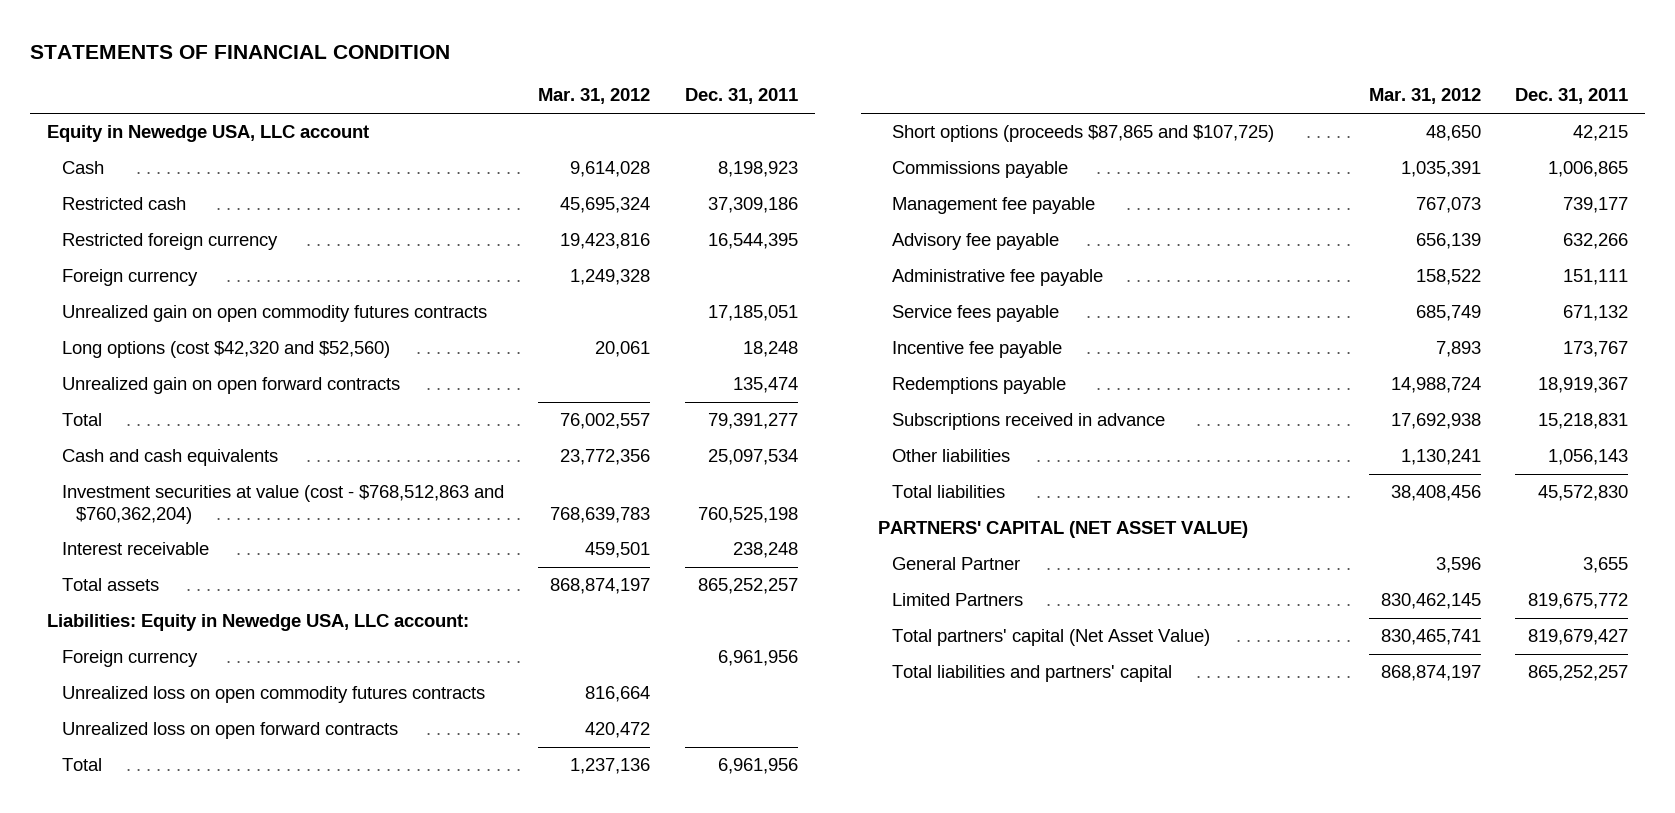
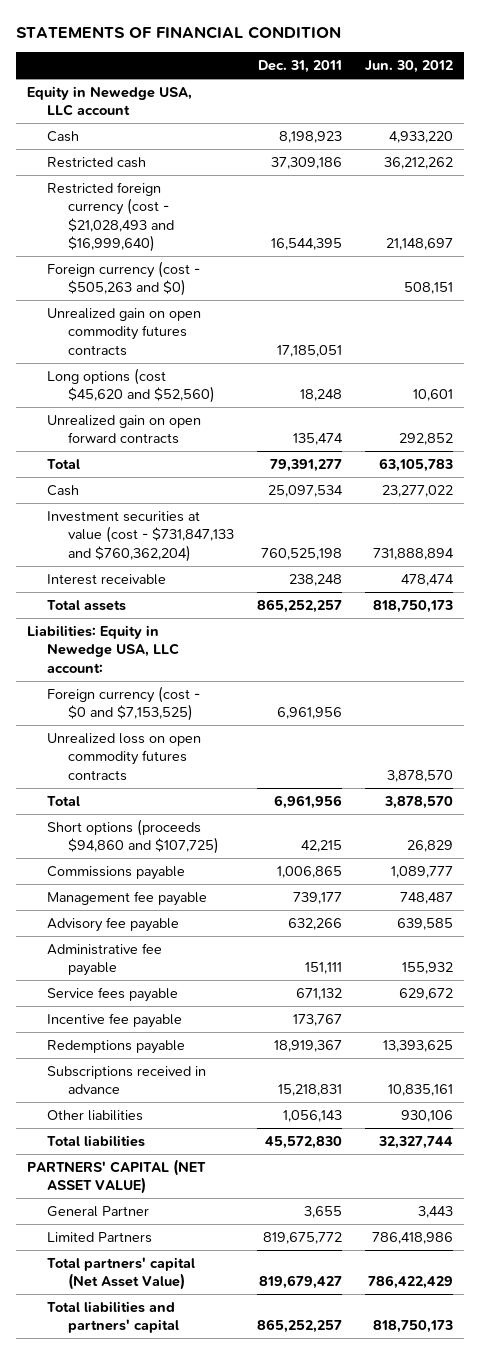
[538,88,651,105] Mar. 31, 2012 -> none
none -> [364,60,453,74] Jun. 30, 2012
[61,233,278,251] Restricted foreign currency -> [47,181,174,253] Restricted foreign currency (cost - $21,028,493 and $16,999,640)
[61,269,198,287] Foreign currency -> [47,260,201,297] Foreign currency (cost - $505,263 and $0)
[61,341,390,359] Long options (cost $42,320 and $52,560) -> [47,367,215,404] Long options (cost $45,620 and $52,560)
[61,449,278,467] Cash and cash equivalents -> [47,484,80,496] Cash
[61,485,504,524] Investment securities at value (cost - $768,512,863 and $760,362,204) -> [47,510,234,562] Investment securities at value (cost - $731,847,133 and $760,362,204)
[61,650,198,668] Foreign currency -> [47,685,201,722] Foreign currency (cost - $0 and $7,153,525)
[61,722,398,740] Unrealized loss on open forward contracts -> none
[892,125,1275,143] Short options (proceeds $87,865 and $107,725) -> [47,818,219,855] Short options (proceeds $94,860 and $107,725)

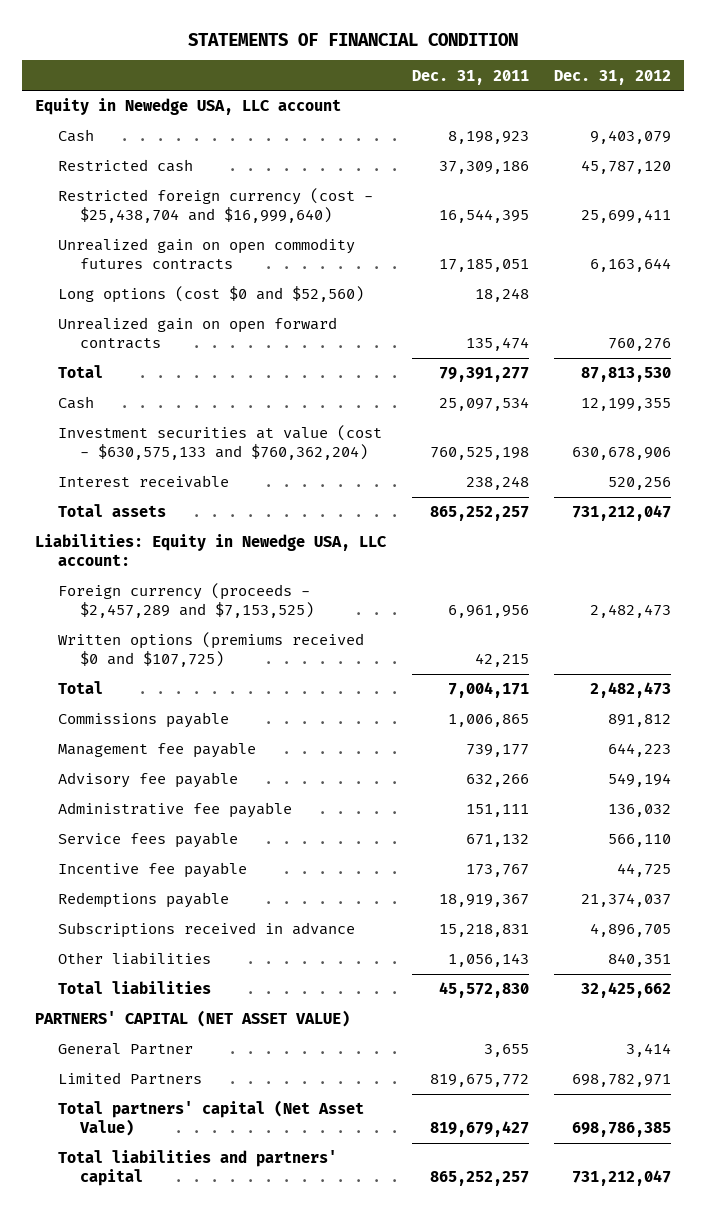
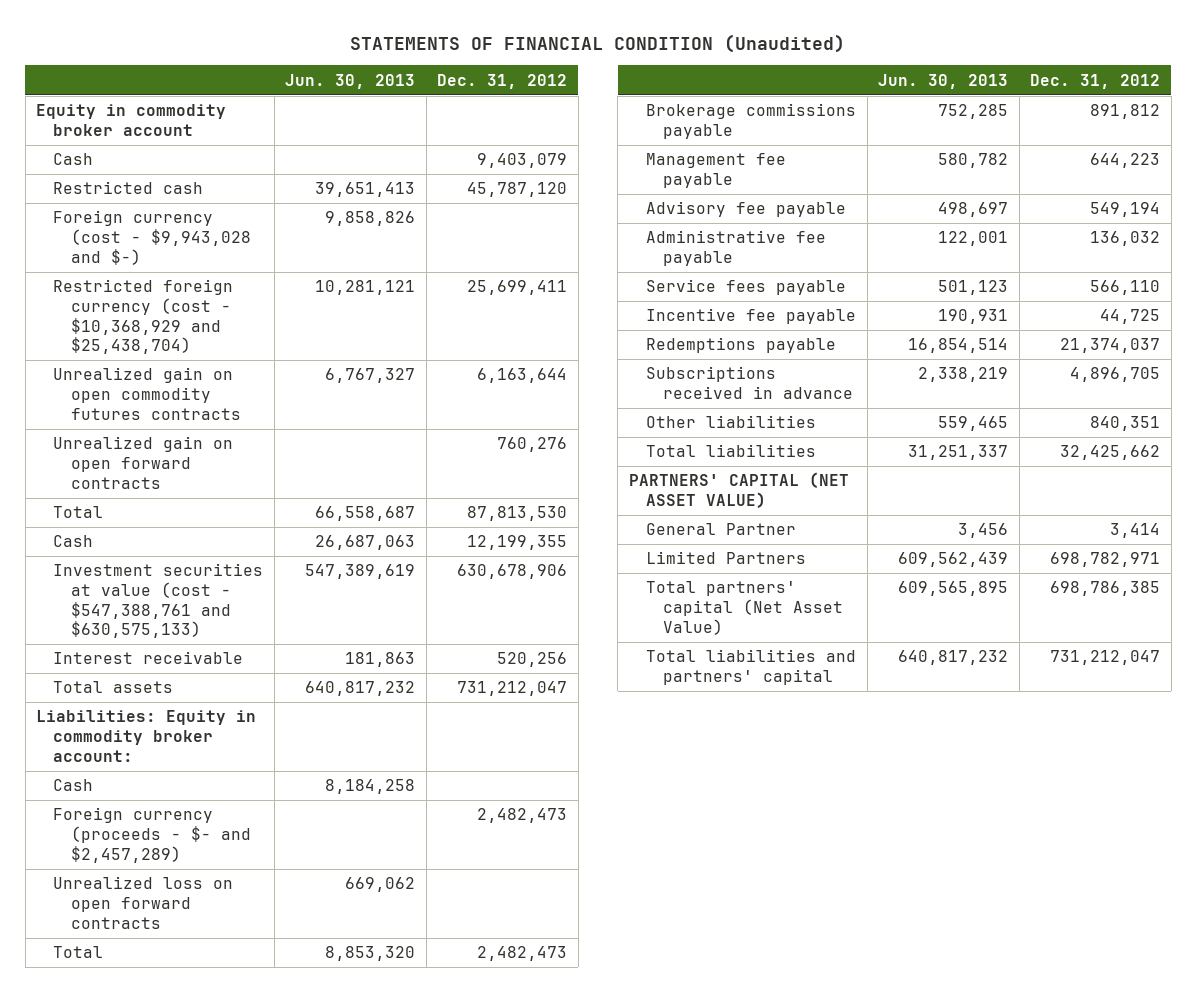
[188,32,519,46] STATEMENTS OF FINANCIAL CONDITION -> [350,33,846,53] STATEMENTS OF FINANCIAL CONDITION (Unaudited)
[411,69,529,85] Dec. 31, 2011 -> none
none -> [285,73,416,89] Jun. 30, 2013
[35,98,342,116] Equity in Newedge USA, LLC account -> [36,104,227,137] Equity in commodity broker account
none -> [53,210,251,265] Foreign currency (cost - $9,943,028 and $-)
[57,188,373,224] Restricted foreign currency (cost - $25,438,704 and $16,999,640) -> [53,279,234,355] Restricted foreign currency (cost - $10,368,929 and $25,438,704)
[57,286,364,304] Long options (cost $0 and $52,560) -> none
[57,425,382,461] Investment securities at value (cost - $630,575,133 and $760,362,204) -> [53,563,264,639] Investment securities at value (cost - $547,388,761 and $630,575,133)
[57,632,364,668] Written options (premiums received $0 and $107,725) -> none
[35,534,388,567] Liabilities: Equity in Newedge USA, LLC account: -> [36,710,257,762] Liabilities: Equity in commodity broker account:
none -> [53,779,94,792] Cash
[57,583,315,619] Foreign currency (proceeds - $2,457,289 and $7,153,525) -> [53,807,251,863] Foreign currency (proceeds - $- and $2,457,289)
none -> [53,876,234,929] Unrealized loss on open forward contracts
[57,712,229,729] Commissions payable -> [646,103,857,140] Brokerage commissions payable

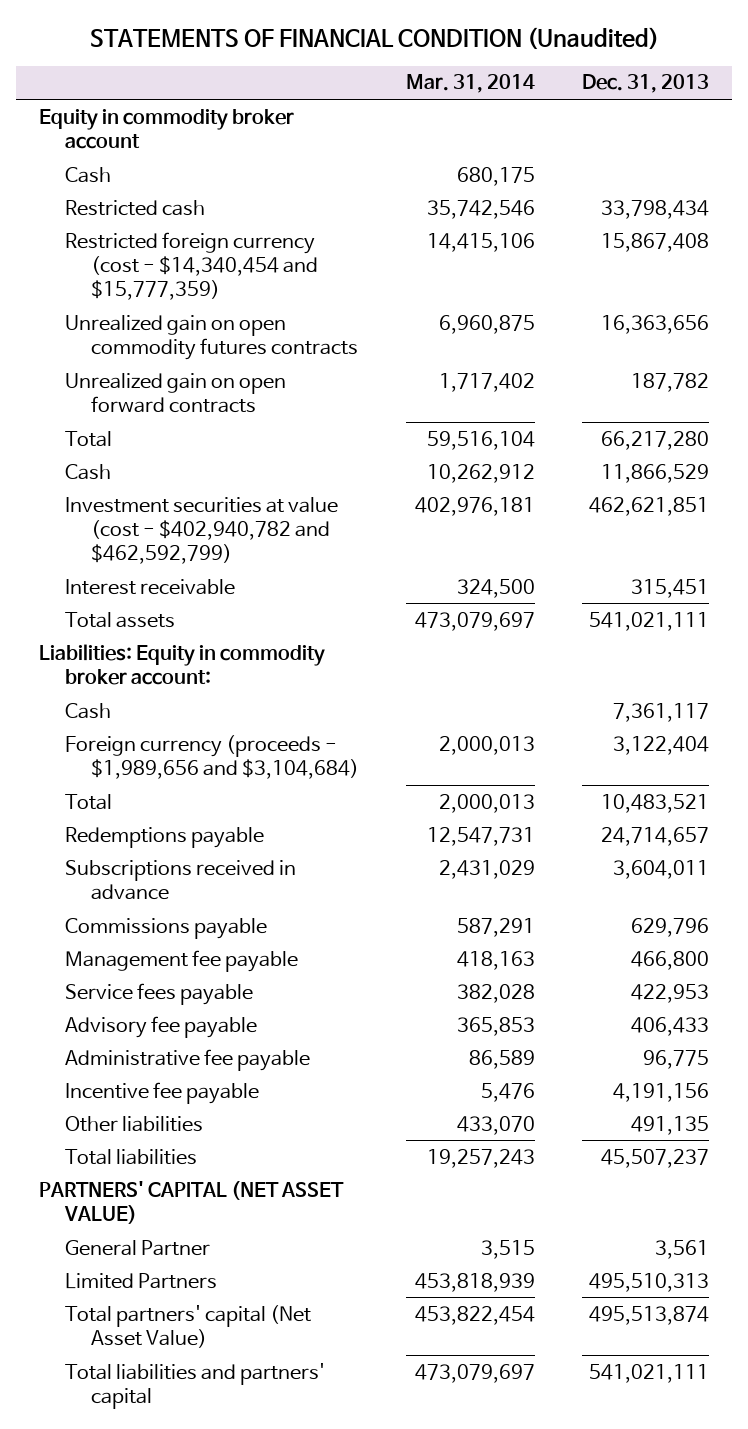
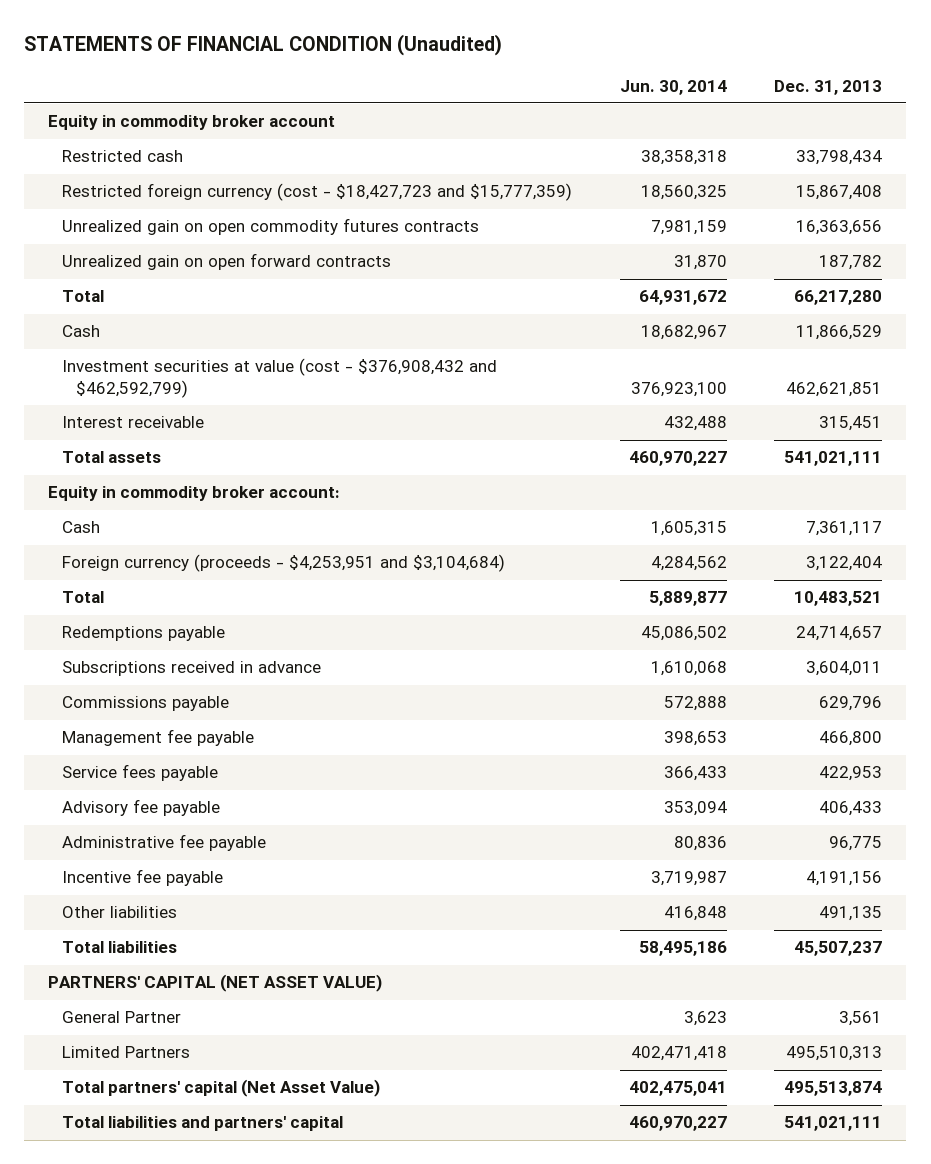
[405,74,535,94] Mar. 31, 2014 -> none
none -> [619,79,727,95] Jun. 30, 2014
[65,166,112,183] Cash -> none
[65,231,318,301] Restricted foreign currency (cost - $14,340,454 and $15,777,359) -> [62,183,573,202] Restricted foreign currency (cost - $18,427,723 and $15,777,359)
[65,496,339,565] Investment securities at value (cost - $402,940,782 and $462,592,799) -> [62,358,498,399] Investment securities at value (cost - $376,908,432 and $462,592,799)
[39,643,326,686] Liabilities: Equity in commodity broker account: -> [48,486,341,502] Equity in commodity broker account:
[65,734,359,780] Foreign currency (proceeds - $1,989,656 and $3,104,684) -> [62,554,506,573] Foreign currency (proceeds - $4,253,951 and $3,104,684)

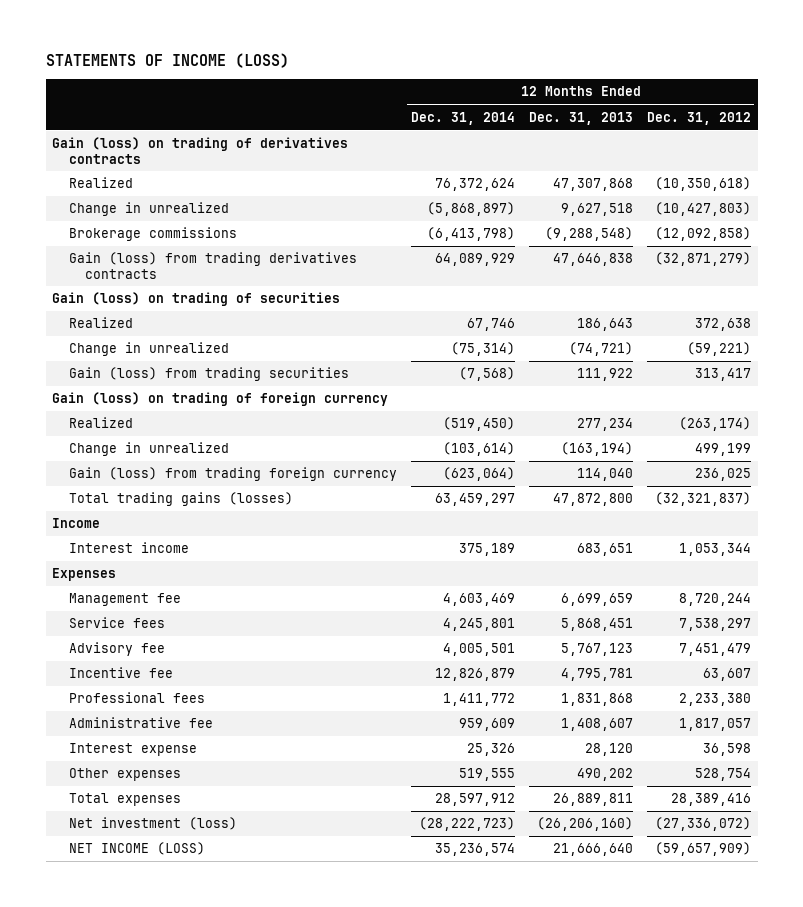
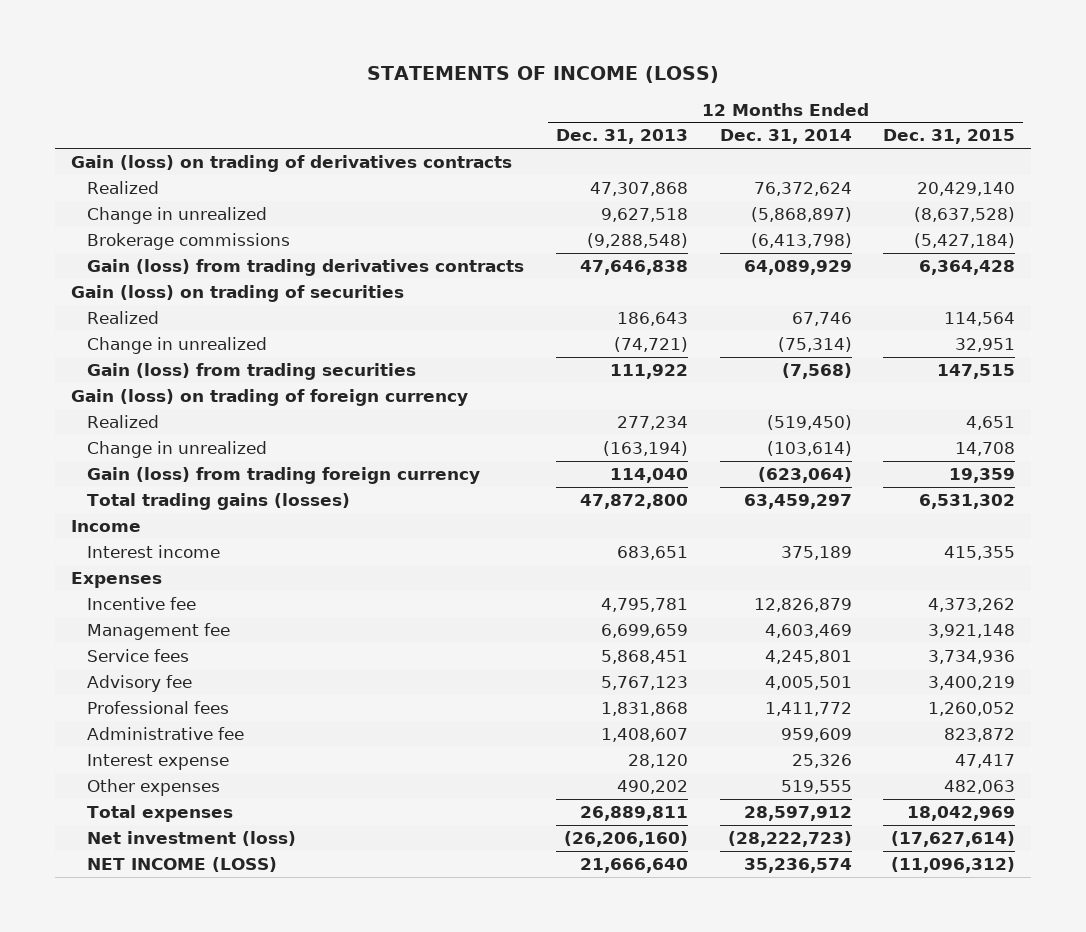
[646,111,751,125] Dec. 31, 2012 -> none
none -> [883,129,1016,145] Dec. 31, 2015
[68,667,173,679] Incentive fee -> [87,596,197,610] Incentive fee

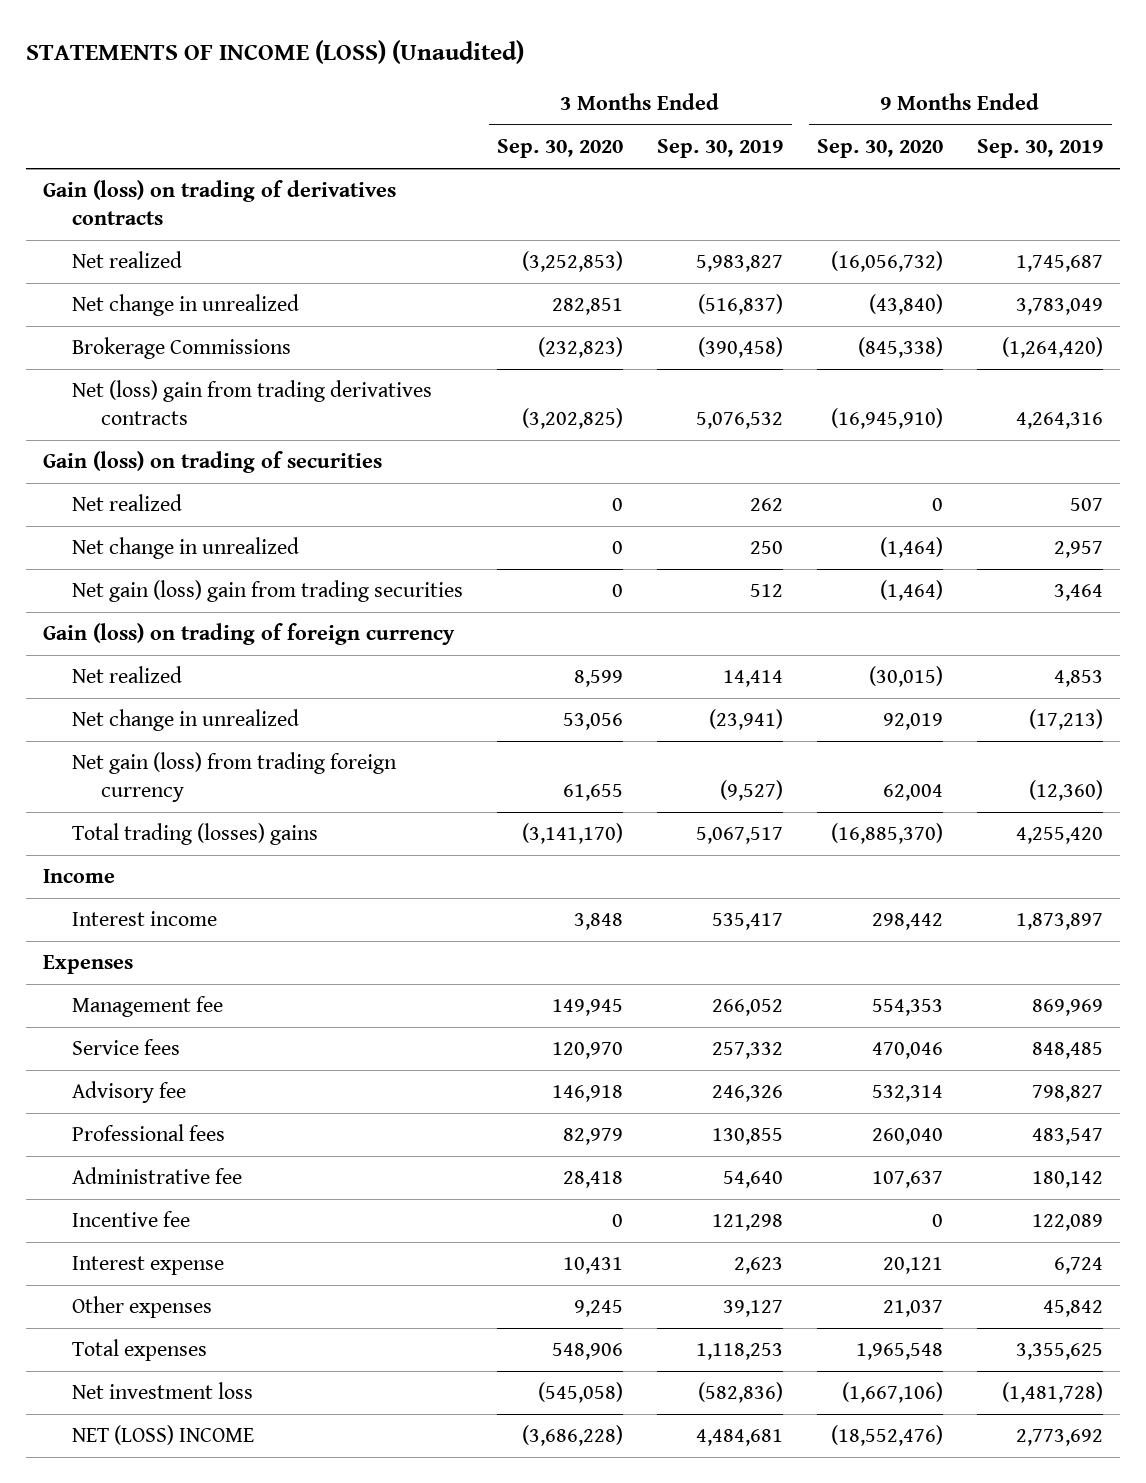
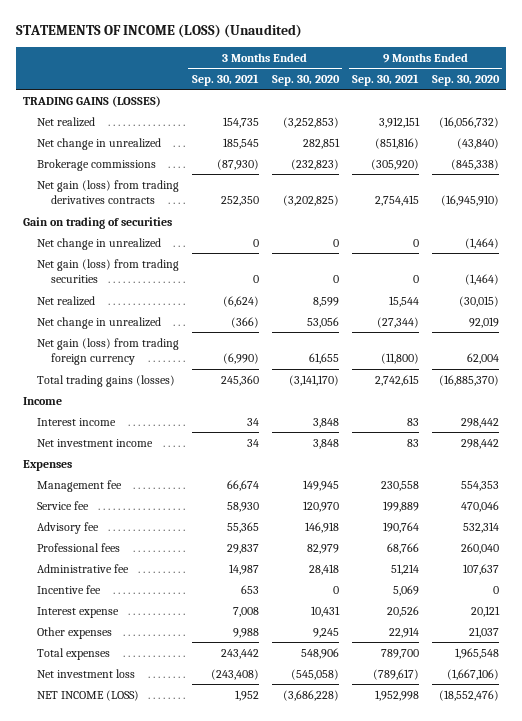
[657,139,784,159] Sep. 30, 2019 -> none
[977,139,1104,159] Sep. 30, 2019 -> none
none -> [191,73,259,86] Sep. 30, 2021
none -> [351,73,419,86] Sep. 30, 2021
[43,180,397,225] Gain (loss) on trading of derivatives contracts -> none
none -> [22,95,161,107] TRADING GAINS (LOSSES)
[72,494,183,512] Net realized -> none
[72,337,292,360] Brokerage Commissions -> [36,158,156,171] Brokerage commissions
[72,380,433,425] Net (loss) gain from trading derivatives contracts -> [36,179,179,205] Net gain (loss) from trading derivatives contracts
[43,451,383,474] Gain (loss) on trading of securities -> [22,216,172,229] Gain on trading of securities
[43,623,456,646] Gain (loss) on trading of foreign currency -> none
[72,580,464,603] Net gain (loss) gain from trading securities -> [36,258,179,284] Net gain (loss) from trading securities
[72,823,319,846] Total trading (losses) gains -> [36,374,175,387] Total trading gains (losses)
none -> [36,438,153,447] Net investment income
[72,1039,181,1056] Service fees -> [36,500,89,510] Service fee
[72,1425,255,1446] NET (LOSS) INCOME -> [36,689,139,701] NET INCOME (LOSS)

